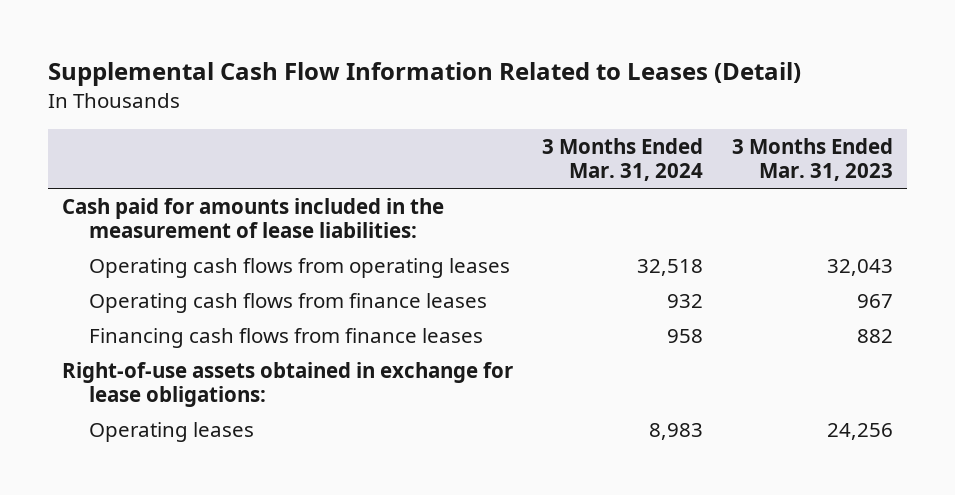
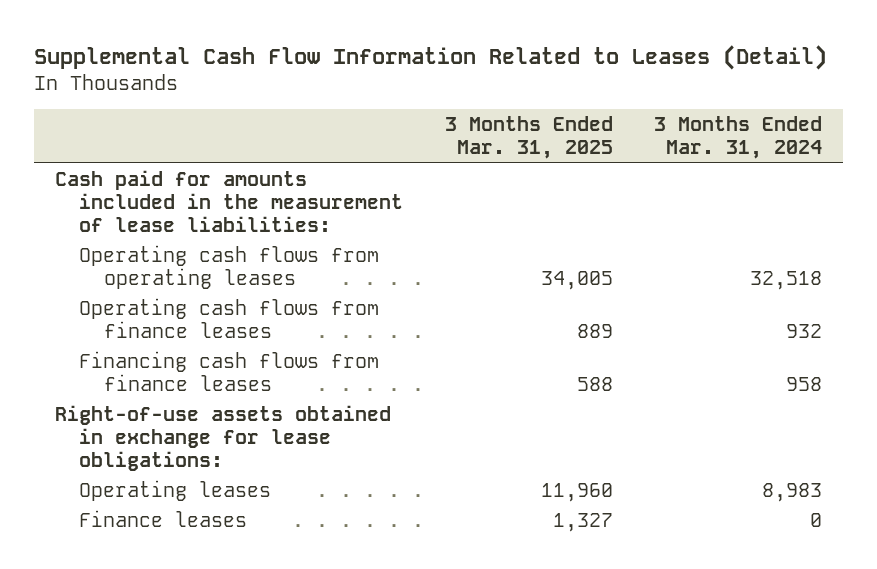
[731,137,893,182] 3 Months Ended Mar. 31, 2023 -> none
none -> [444,116,613,160] 3 Months Ended Mar. 31, 2025
none -> [79,509,248,527] Finance leases

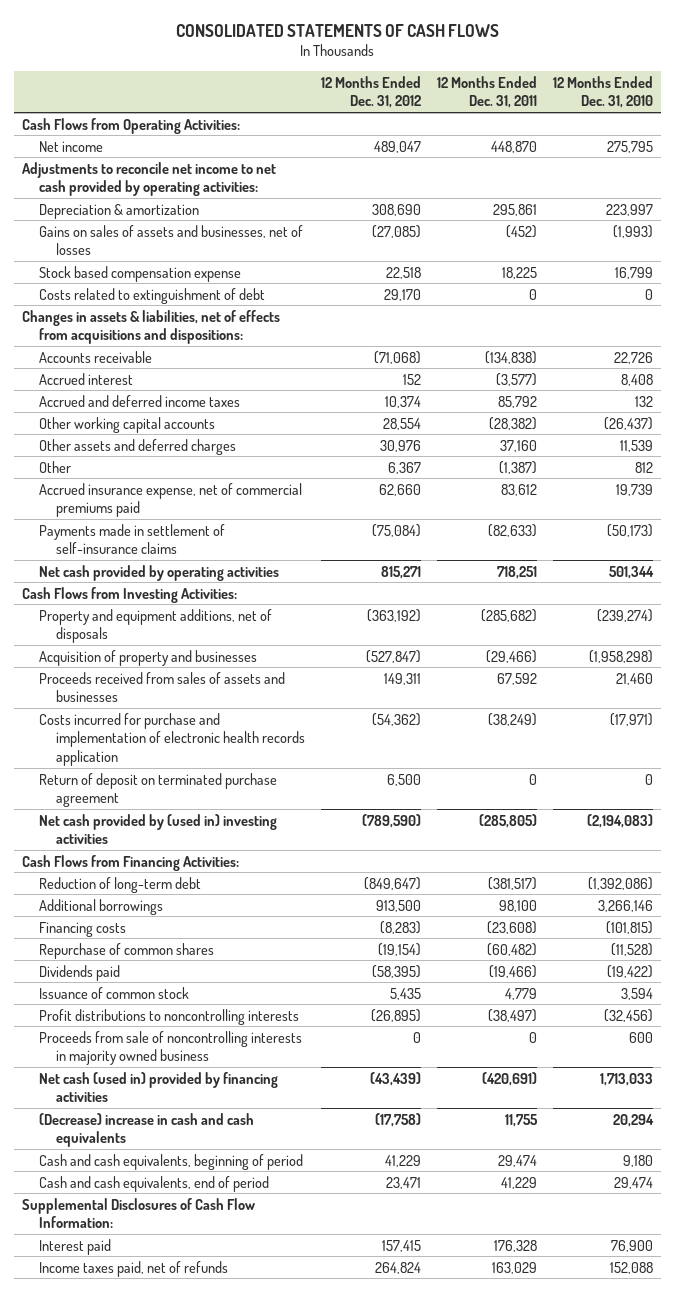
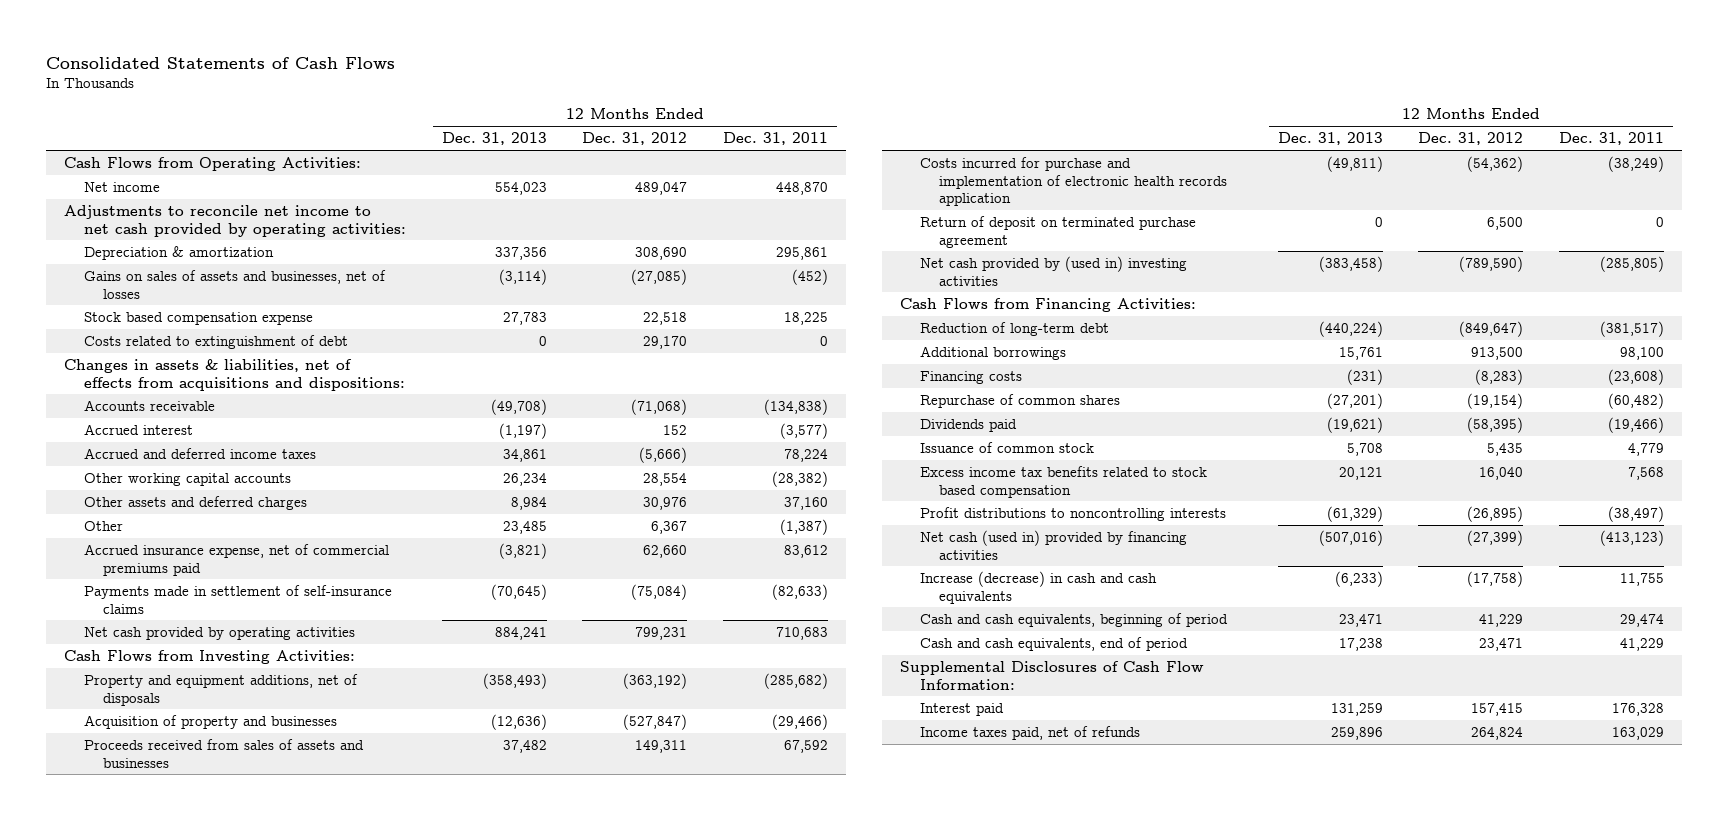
[176,23,500,37] CONSOLIDATED STATEMENTS OF CASH FLOWS -> [46,56,396,69] Consolidated Statements of Cash Flows
[552,75,653,109] 12 Months Ended Dec. 31, 2010 -> none
none -> [441,132,547,146] Dec. 31, 2013
[384,395,421,408] 10,374 -> [639,446,688,463] (5,666)
[497,395,537,408] 85,792 -> [784,448,829,462] 78,224
[380,565,421,579] 815,271 -> [635,626,688,640] 799,231
[496,565,537,579] 718,251 -> [776,626,829,640] 710,683
none -> [919,465,1207,498] Excess income tax benefits related to stock based compensation
[39,1030,303,1066] Proceeds from sale of noncontrolling interests in majority owned business -> none
[369,1071,421,1086] (43,439) -> [1467,529,1524,546] (27,399)
[481,1071,537,1086] (420,691) -> [1600,529,1665,546] (413,123)
[39,1112,255,1148] (Decrease) increase in cash and cash equivalents -> [919,570,1157,604] Increase (decrease) in cash and cash equivalents

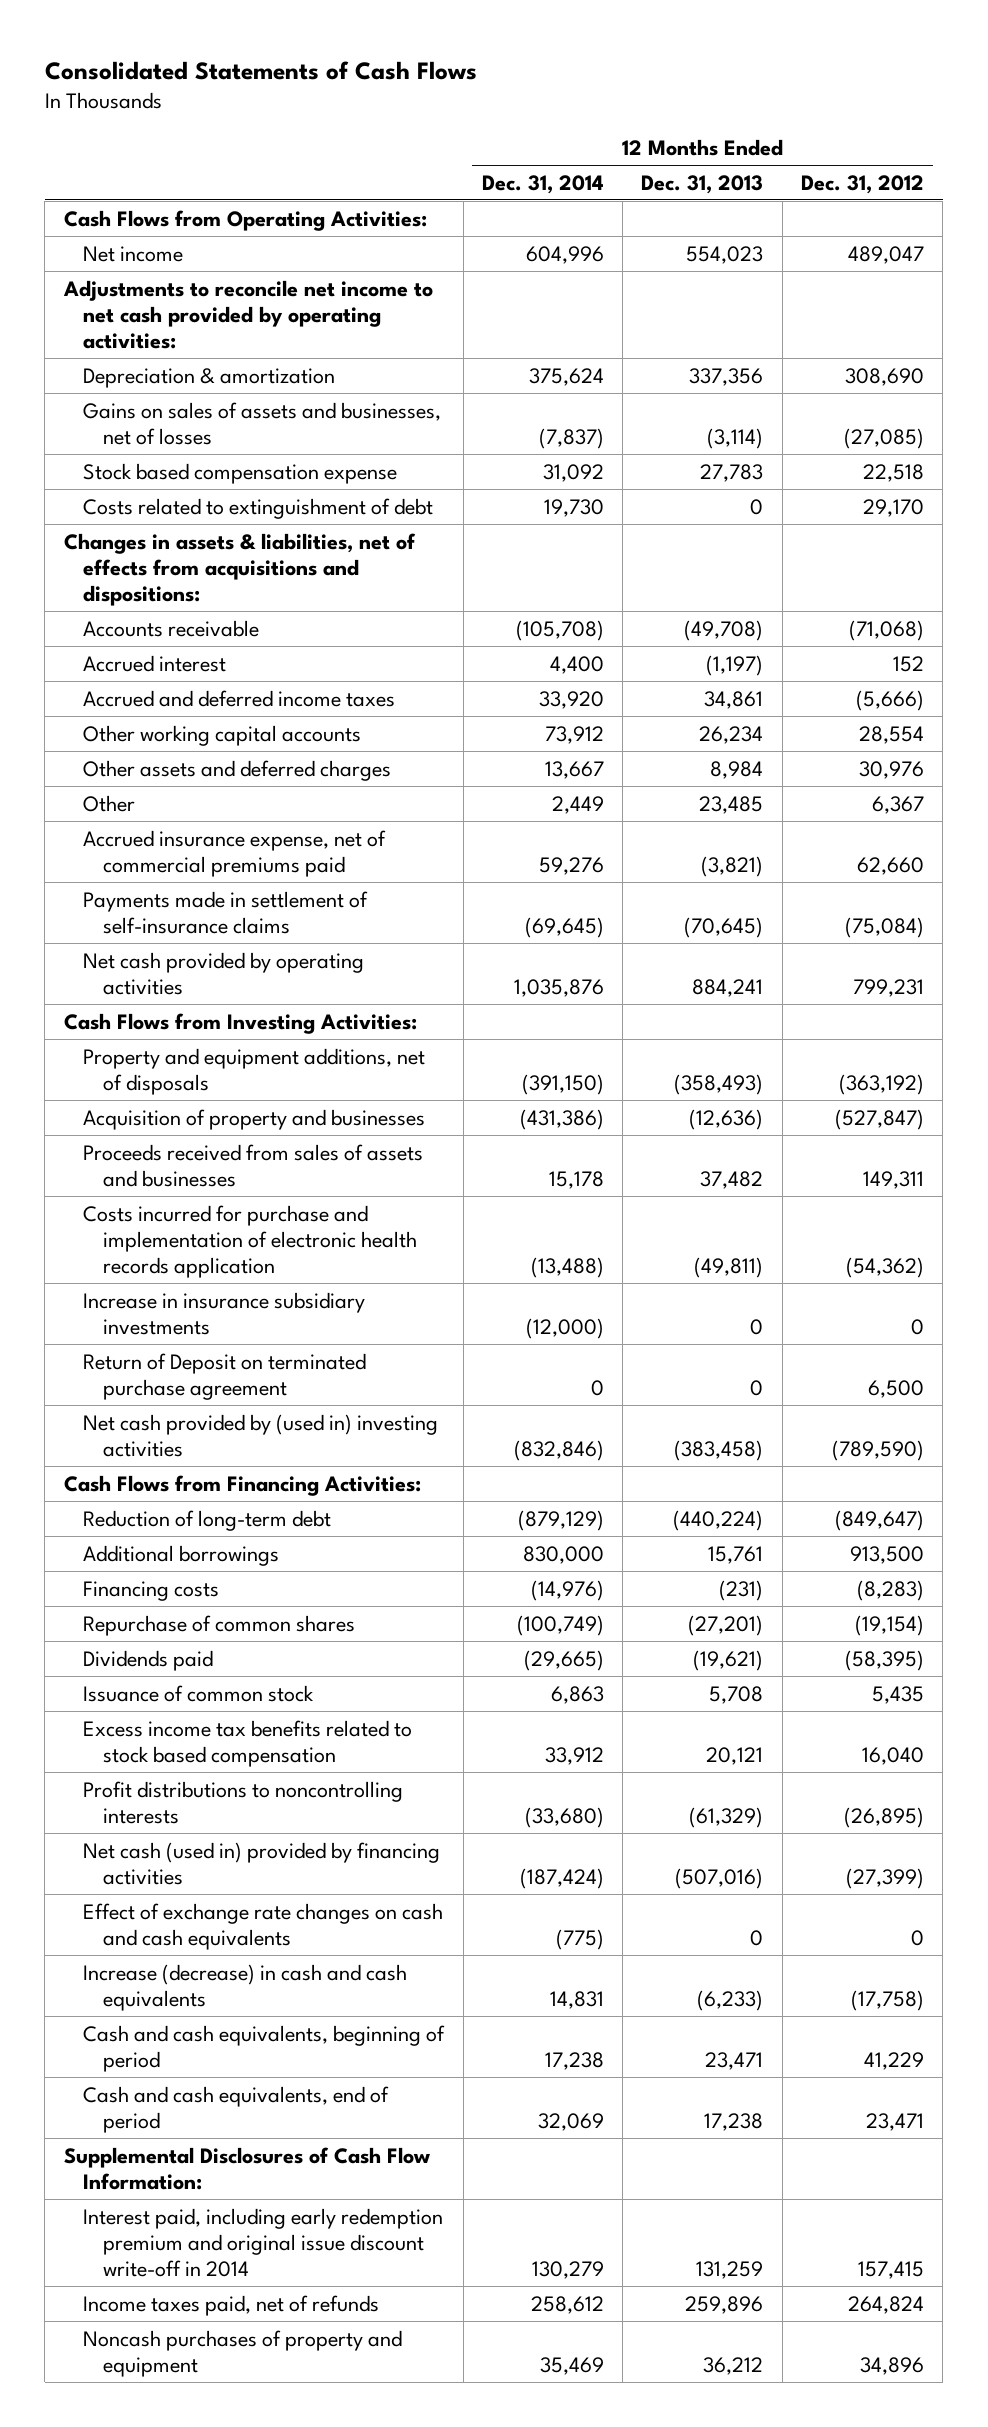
[723,132,829,146] Dec. 31, 2011 -> none
none -> [481,174,604,194] Dec. 31, 2014
none -> [83,1291,366,1335] Increase in insurance subsidiary investments
[919,215,1196,248] Return of deposit on terminated purchase agreement -> [83,1352,367,1400] Return of Deposit on terminated purchase agreement
none -> [83,1902,444,1950] Effect of exchange rate changes on cash and cash equivalents
[919,702,1004,716] Interest paid -> [83,2207,444,2277] Interest paid, including early redemption premium and original issue discount write-off in 2014
none -> [83,2329,403,2377] Noncash purchases of property and equipment

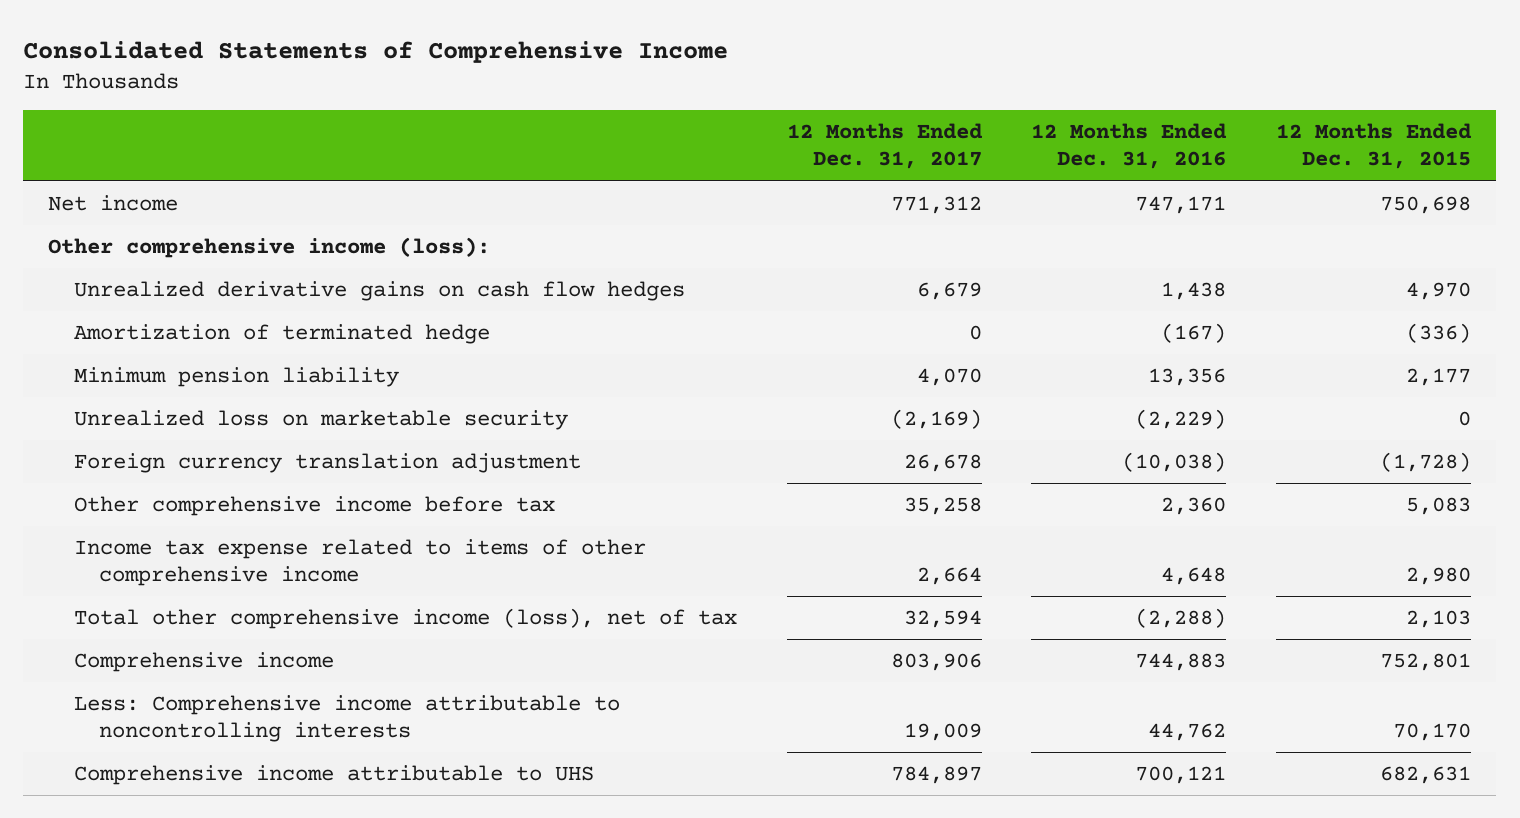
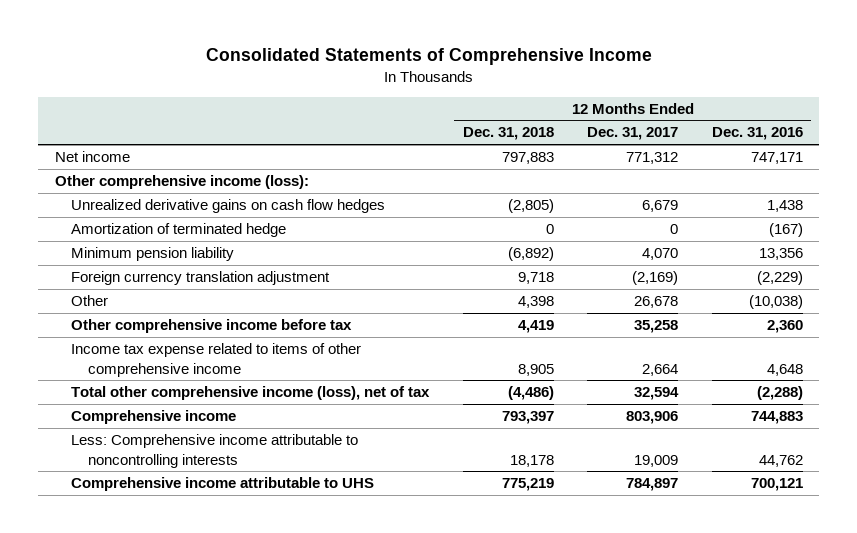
[1276,123,1473,170] 12 Months Ended Dec. 31, 2015 -> none
none -> [462,127,554,141] Dec. 31, 2018
[73,410,568,431] Unrealized loss on marketable security -> none
[903,454,982,473] 26,678 -> [632,271,679,286] (2,169)
[1122,452,1227,473] (10,038) -> [756,271,803,286] (2,229)
none -> [71,295,109,307] Other

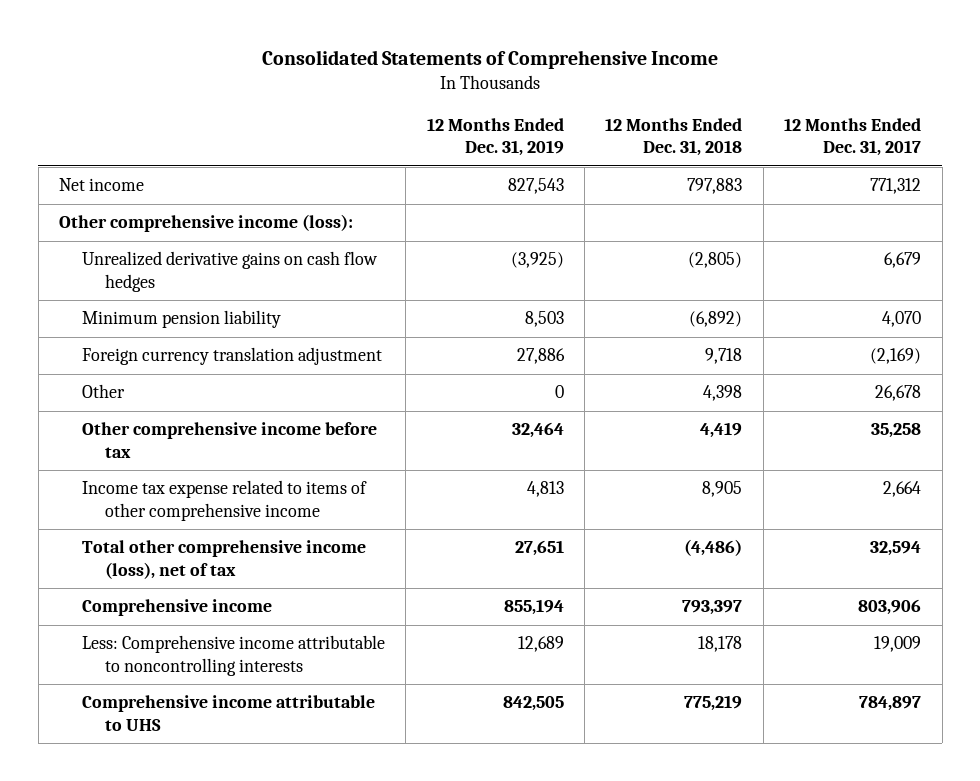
[711,127,803,141] Dec. 31, 2016 -> none
none -> [426,117,564,157] 12 Months Ended Dec. 31, 2019
[71,223,287,238] Amortization of terminated hedge -> none

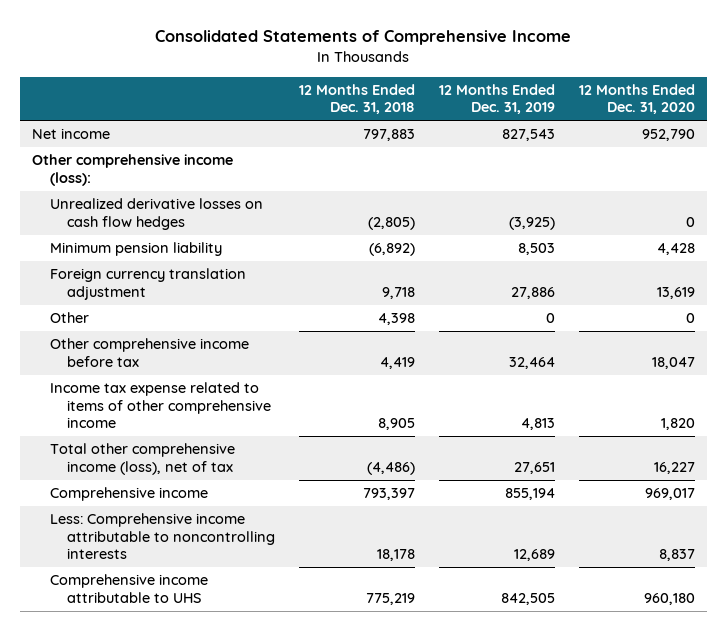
[784,117,922,157] 12 Months Ended Dec. 31, 2017 -> none
none -> [579,83,696,115] 12 Months Ended Dec. 31, 2020
[81,251,378,292] Unrealized derivative gains on cash flow hedges -> [49,198,263,230] Unrealized derivative losses on cash flow hedges

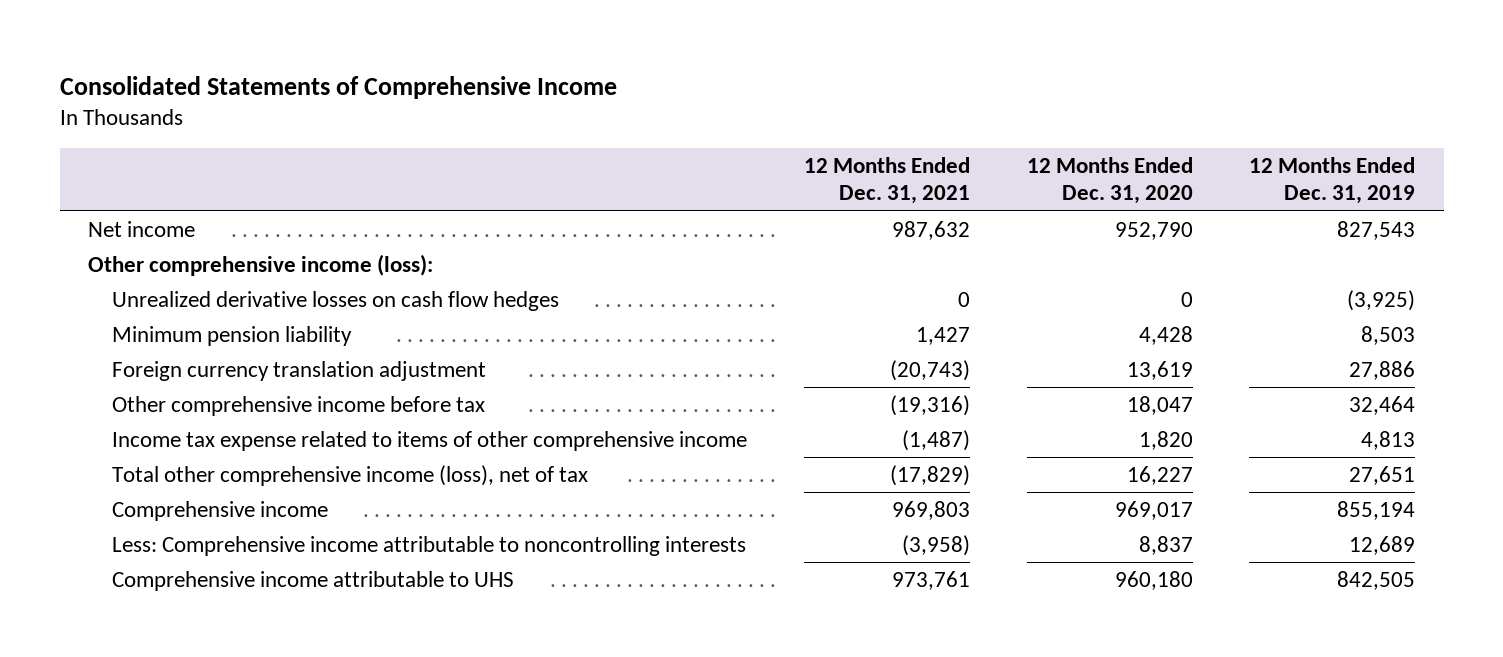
[299,83,416,115] 12 Months Ended Dec. 31, 2018 -> none
none -> [804,156,971,205] 12 Months Ended Dec. 31, 2021
[49,312,89,324] Other -> none

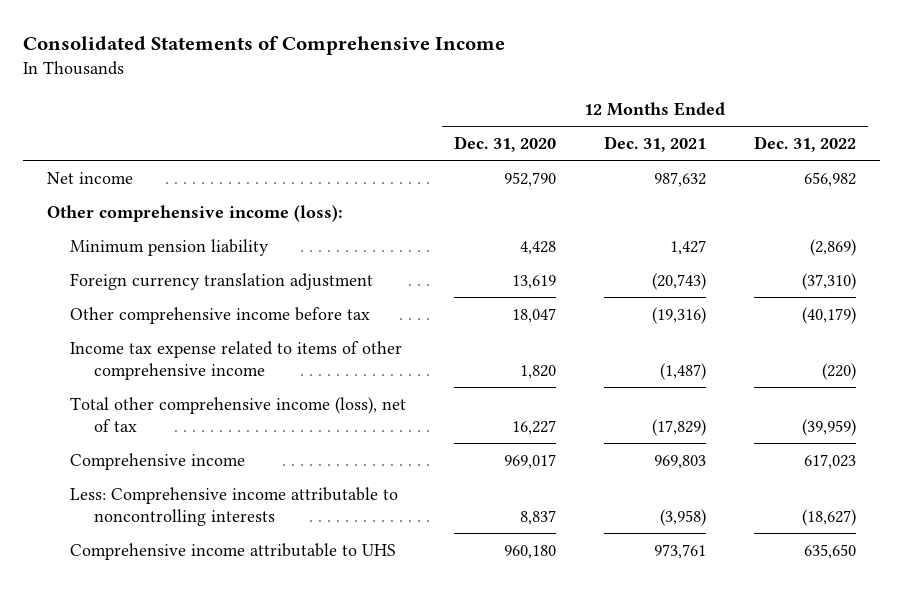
[1249,156,1416,205] 12 Months Ended Dec. 31, 2019 -> none
none -> [754,135,857,152] Dec. 31, 2022
[112,291,560,312] Unrealized derivative losses on cash flow hedges -> none

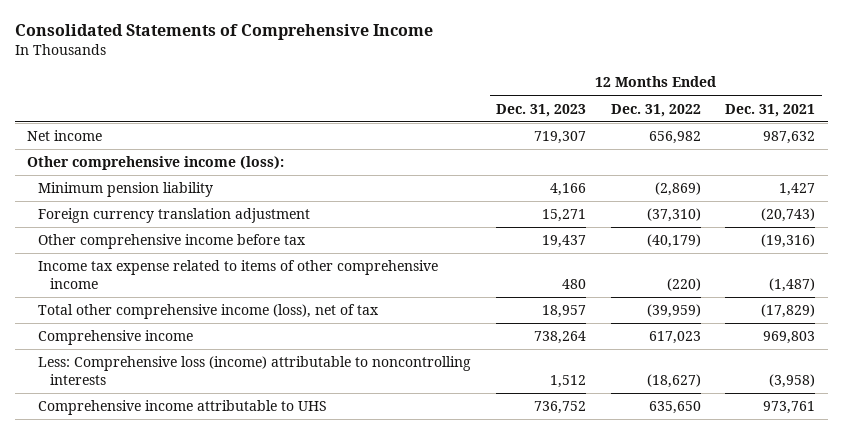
[454,135,557,152] Dec. 31, 2020 -> none
none -> [495,103,586,117] Dec. 31, 2023
[70,486,399,527] Less: Comprehensive income attributable to noncontrolling interests -> [38,356,472,386] Less: Comprehensive loss (income) attributable to noncontrolling interests

